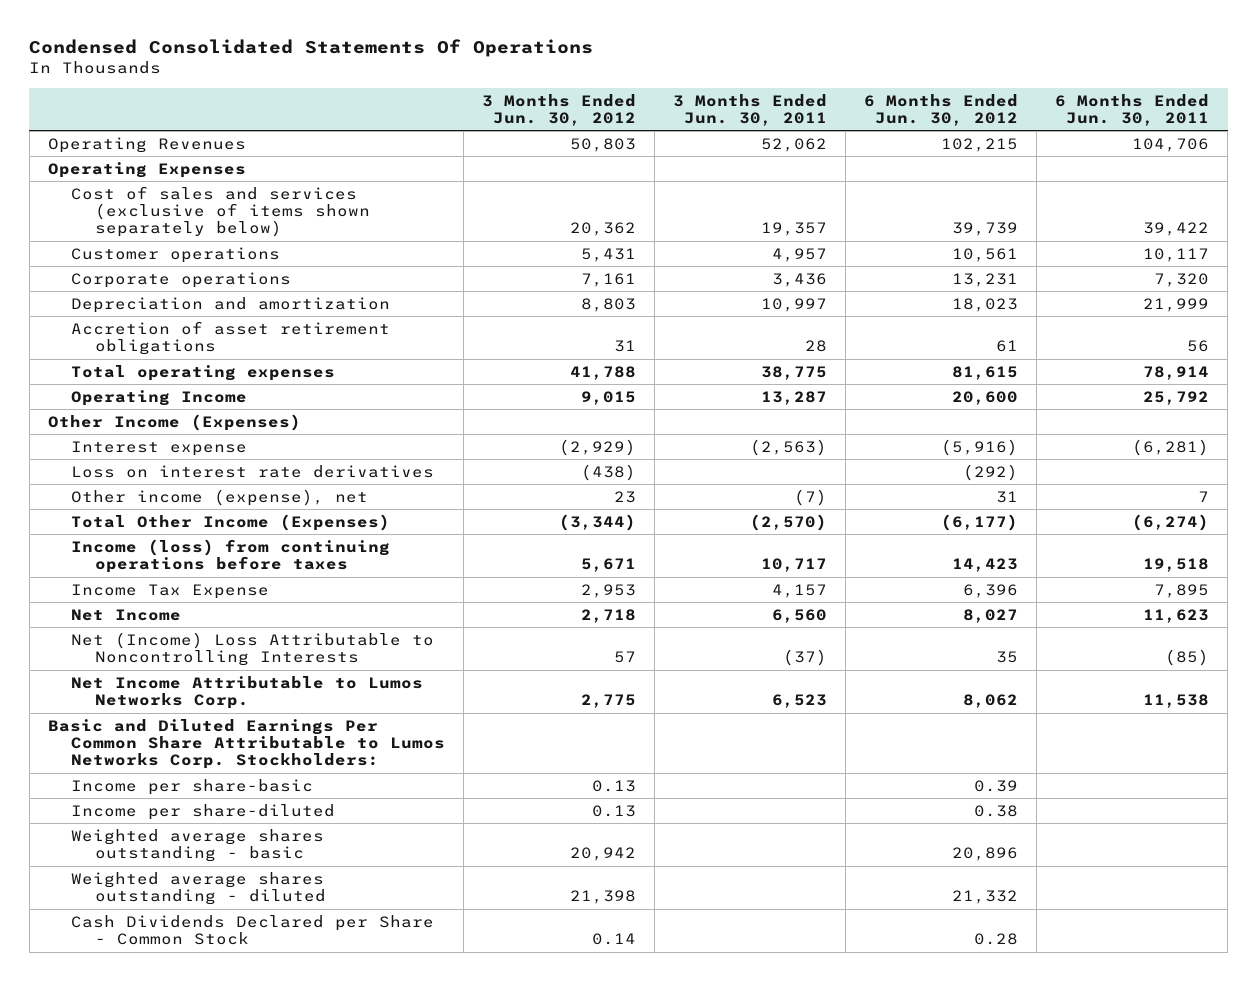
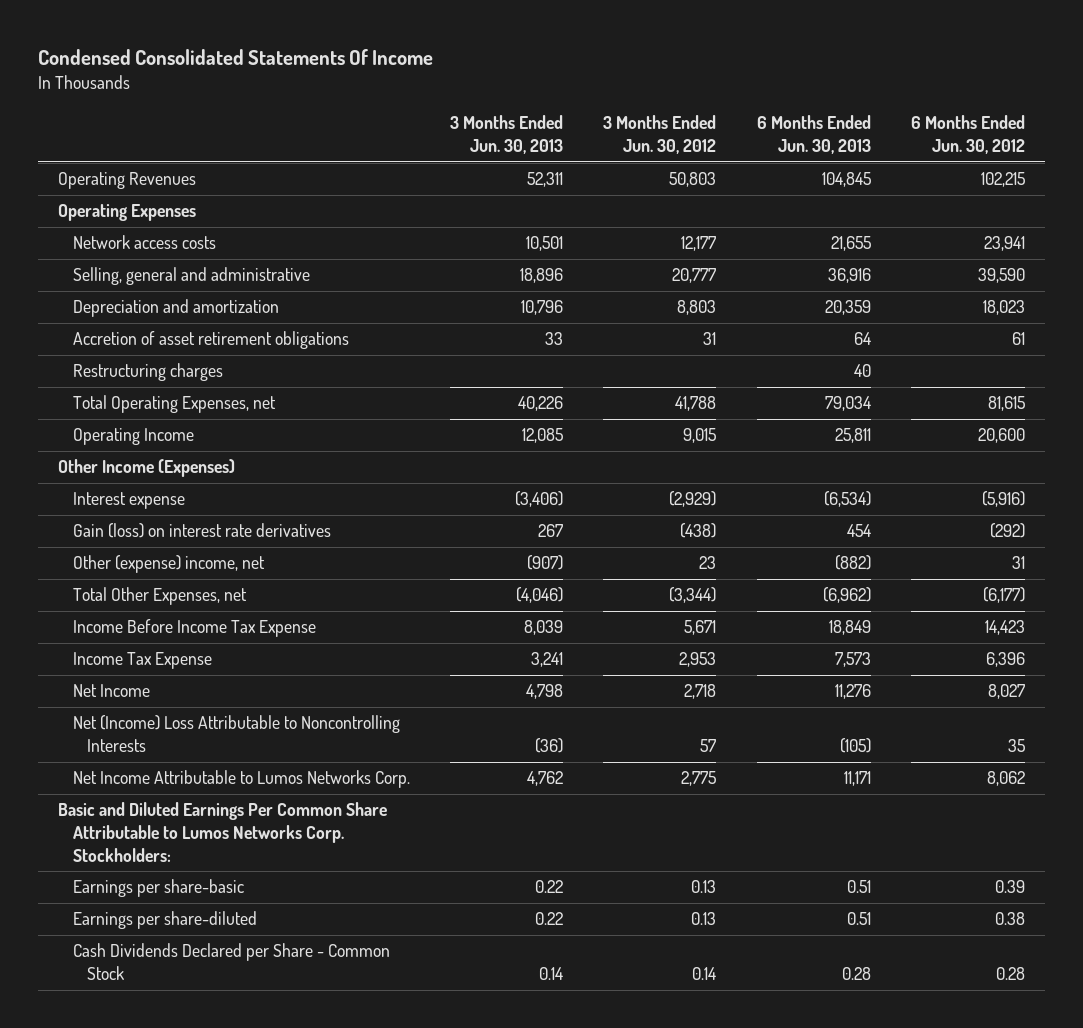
[29,38,594,57] Condensed Consolidated Statements Of Operations -> [37,49,433,66] Condensed Consolidated Statements Of Income
[673,93,828,126] 3 Months Ended Jun. 30, 2011 -> none
[1055,93,1210,126] 6 Months Ended Jun. 30, 2011 -> none
none -> [450,115,564,155] 3 Months Ended Jun. 30, 2013
none -> [756,115,871,155] 6 Months Ended Jun. 30, 2013
[71,185,370,238] Cost of sales and services (exclusive of items shown separately below) -> none
[71,246,281,263] Customer operations -> none
[71,271,292,288] Corporate operations -> none
none -> [72,235,216,250] Network access costs
none -> [72,267,310,286] Selling, general and administrative
none -> [72,363,223,382] Restructuring charges
[71,364,336,381] Total operating expenses -> [72,395,276,414] Total Operating Expenses, net
[71,464,435,478] Loss on interest rate derivatives -> [72,523,331,539] Gain (loss) on interest rate derivatives
[71,488,369,506] Other income (expense), net -> [72,555,265,574] Other (expense) income, net
[71,513,391,531] Total Other Income (Expenses) -> [72,587,247,606] Total Other Expenses, net
[71,538,391,574] Income (loss) from continuing operations before taxes -> [72,619,316,638] Income Before Income Tax Expense
[71,828,325,863] Weighted average shares outstanding - basic -> none
[71,871,326,906] Weighted average shares outstanding - diluted -> none
[71,778,314,795] Income per share-basic -> [72,879,244,898] Earnings per share-basic
[71,803,336,820] Income per share-diluted -> [72,911,257,930] Earnings per share-diluted

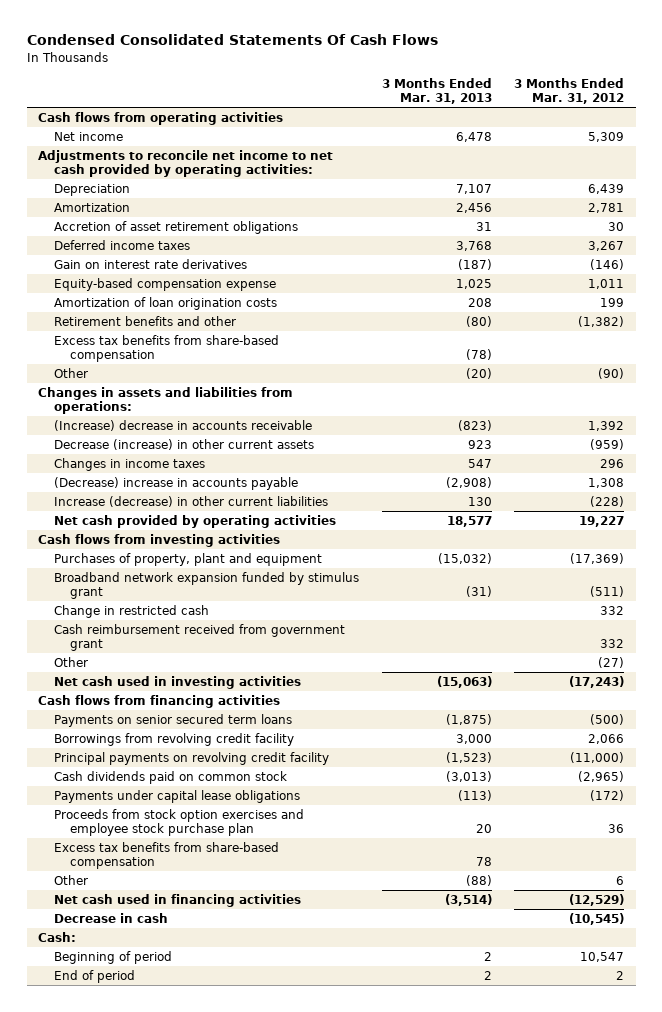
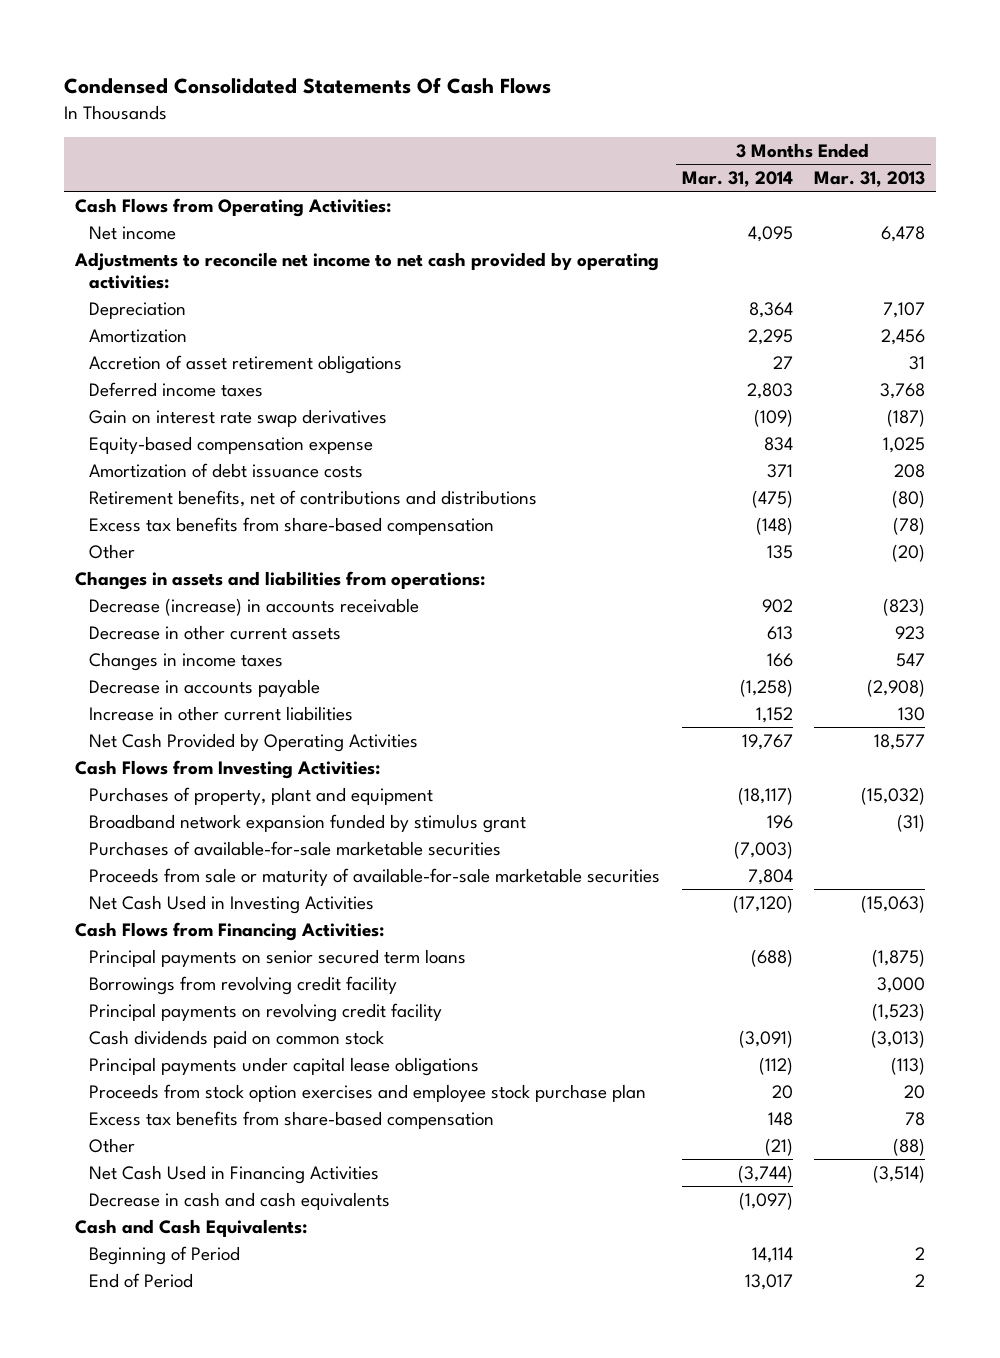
[514,77,625,105] 3 Months Ended Mar. 31, 2012 -> none
none -> [681,171,793,188] Mar. 31, 2014
[38,111,284,125] Cash flows from operating activities -> [74,197,391,217] Cash Flows from Operating Activities:
[54,258,248,269] Gain on interest rate derivatives -> [88,408,387,427] Gain on interest rate swap derivatives
[54,315,237,326] Retirement benefits and other -> none
[54,296,278,310] Amortization of loan origination costs -> [88,462,363,478] Amortization of debt issuance costs
none -> [88,489,537,507] Retirement benefits, net of contributions and distributions
[54,419,313,431] (Increase) decrease in accounts receivable -> [88,597,419,616] Decrease (increase) in accounts receivable
[54,438,315,450] Decrease (increase) in other current assets -> [88,624,341,640] Decrease in other current assets
[54,476,299,490] (Decrease) increase in accounts payable -> [88,678,320,697] Decrease in accounts payable
[54,495,329,507] Increase (decrease) in other current liabilities -> [88,705,353,721] Increase in other current liabilities
[54,514,337,528] Net cash provided by operating activities -> [88,732,418,752] Net Cash Provided by Operating Activities
[38,533,281,547] Cash flows from investing activities -> [74,759,380,779] Cash Flows from Investing Activities:
[54,604,210,618] Change in restricted cash -> none
[54,623,346,652] Cash reimbursement received from government grant -> none
[54,656,89,667] Other -> none
none -> [88,840,501,856] Purchases of available-for-sale marketable securities
none -> [88,867,660,886] Proceeds from sale or maturity of available-for-sale marketable securities
[54,675,302,689] Net cash used in investing activities -> [88,894,374,914] Net Cash Used in Investing Activities
[38,694,281,708] Cash flows from financing activities -> [74,921,384,941] Cash Flows from Financing Activities:
[54,713,293,727] Payments on senior secured term loans -> [88,948,466,967] Principal payments on senior secured term loans
[54,789,301,803] Payments under capital lease obligations -> [88,1056,479,1076] Principal payments under capital lease obligations
[54,893,302,907] Net cash used in financing activities -> [88,1164,379,1184] Net Cash Used in Financing Activities
[54,912,169,923] Decrease in cash -> [88,1191,390,1210] Decrease in cash and cash equivalents
[38,931,77,942] Cash: -> [74,1218,307,1237] Cash and Cash Equivalents:
[54,950,173,964] Beginning of period -> [88,1245,240,1265] Beginning of Period
[54,969,136,983] End of period -> [88,1272,193,1288] End of Period

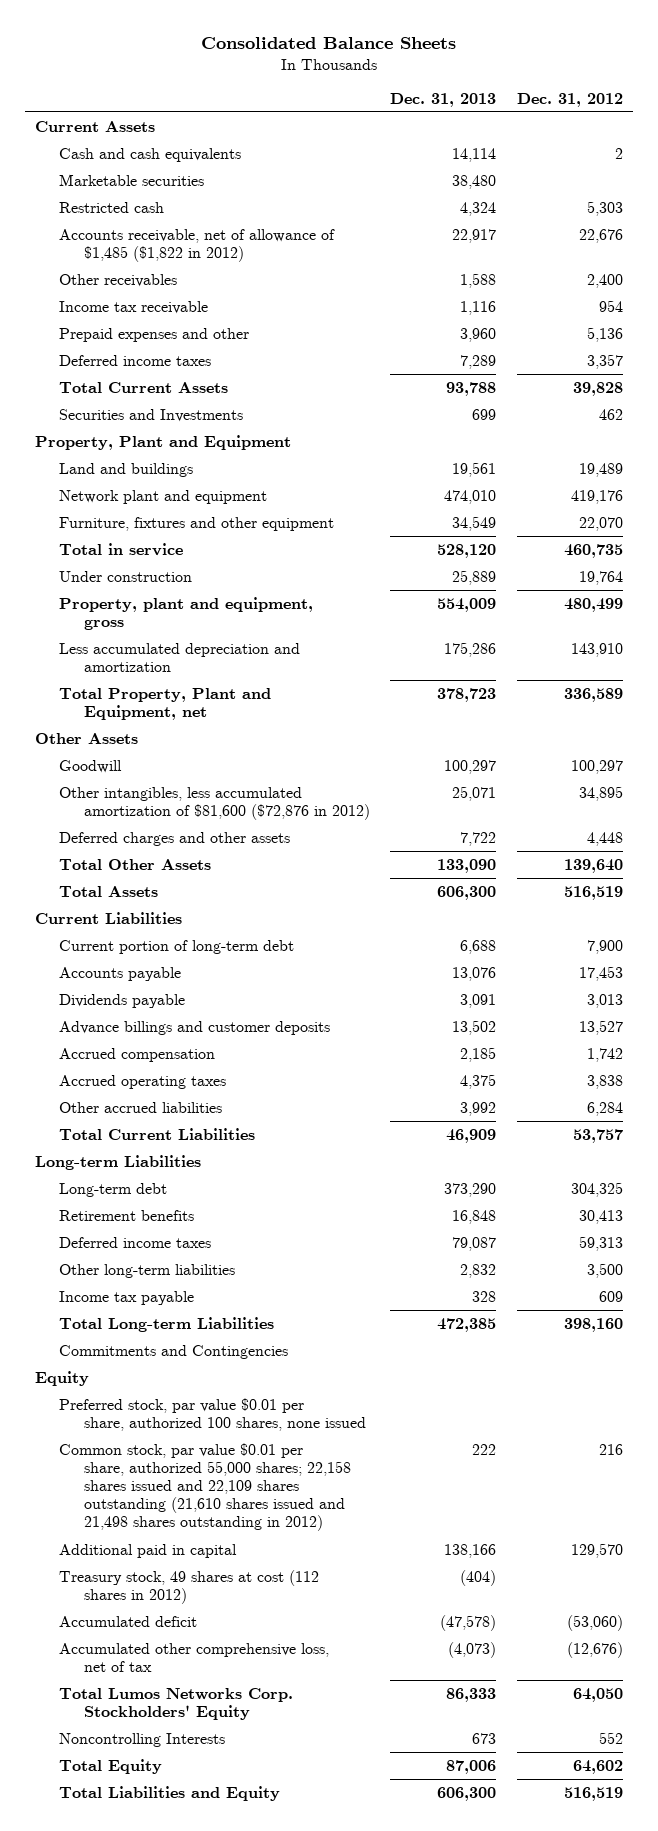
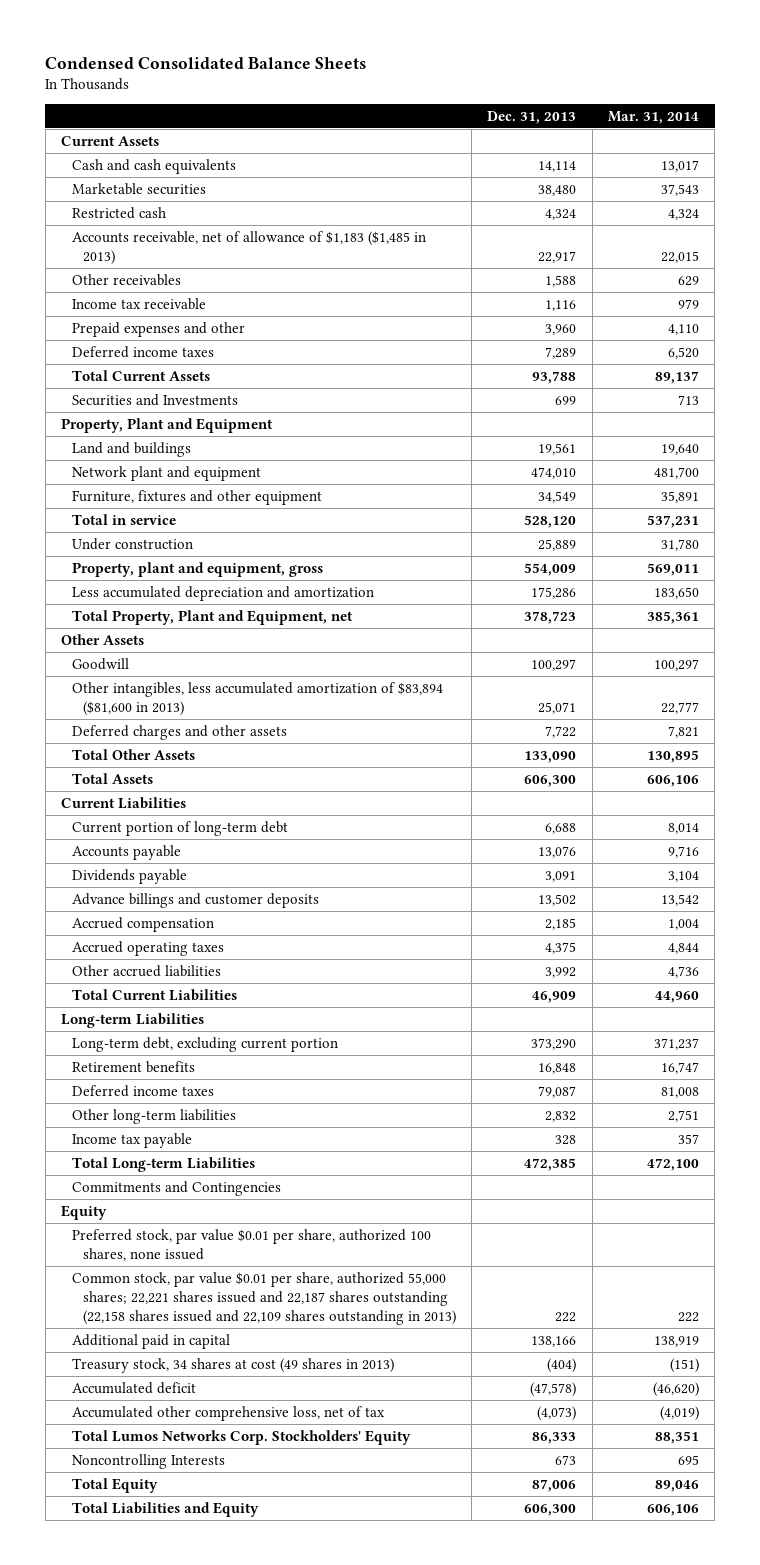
[201,36,457,49] Consolidated Balance Sheets -> [45,56,367,69] Condensed Consolidated Balance Sheets
[516,92,623,107] Dec. 31, 2012 -> none
none -> [608,110,700,124] Mar. 31, 2014
[59,228,336,262] Accounts receivable, net of allowance of $1,485 ($1,822 in 2012) -> [71,230,426,266] Accounts receivable, net of allowance of $1,183 ($1,485 in 2013)
[59,786,370,820] Other intangibles, less accumulated amortization of $81,600 ($72,876 in 2012) -> [71,681,443,717] Other intangibles, less accumulated amortization of $83,894 ($81,600 in 2013)
[59,1182,168,1197] Long-term debt -> [71,1036,338,1052] Long-term debt, excluding current portion
[59,1442,351,1532] Common stock, par value $0.01 per share, authorized 55,000 shares; 22,158 shares issued and 22,109 shares outstanding (21,610 shares issued and 21,498 shares outstanding in 2012) -> [71,1271,456,1326] Common stock, par value $0.01 per share, authorized 55,000 shares; 22,221 shares issued and 22,187 shares outstanding (22,158 shares issued and 22,109 shares outstanding in 2013)
[59,1569,320,1604] Treasury stock, 49 shares at cost (112 shares in 2012) -> [71,1357,394,1373] Treasury stock, 34 shares at cost (49 shares in 2013)

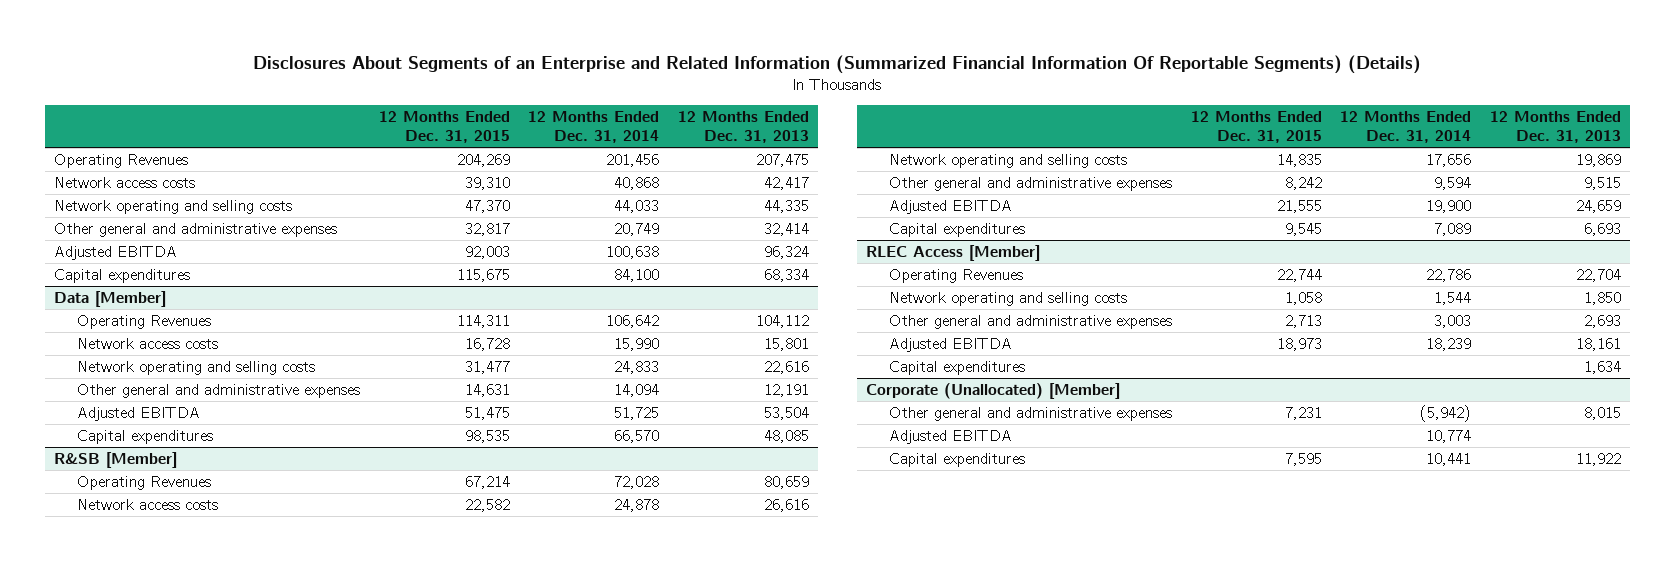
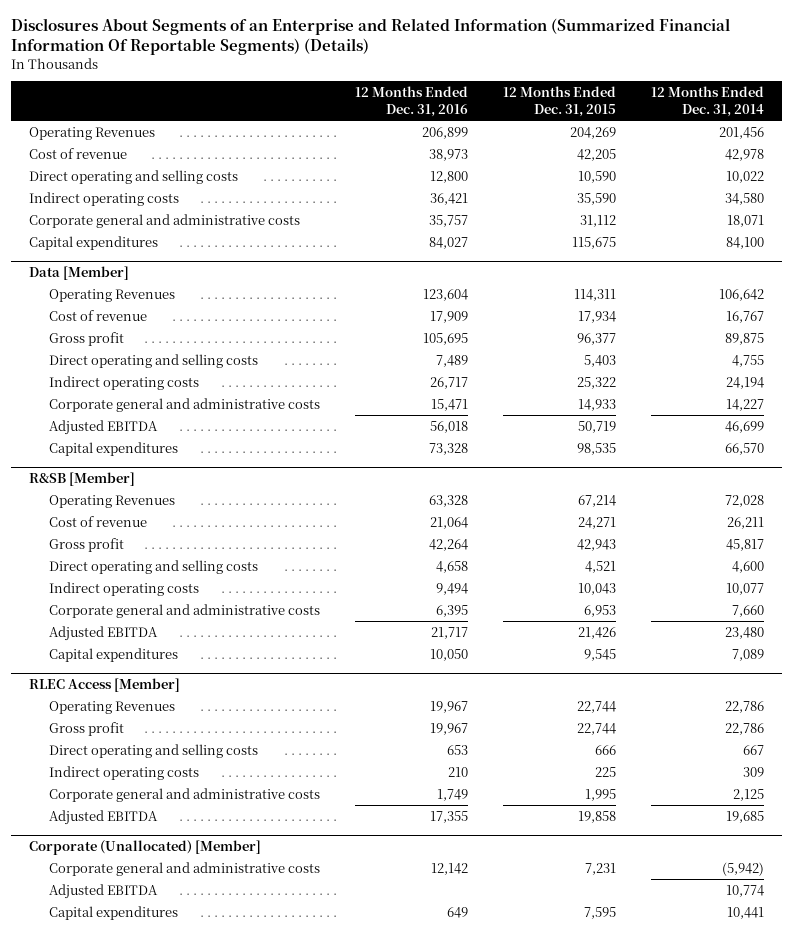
[677,111,809,144] 12 Months Ended Dec. 31, 2013 -> none
none -> [354,86,468,117] 12 Months Ended Dec. 31, 2016
[53,246,177,261] Adjusted EBITDA -> none
[53,177,195,189] Network access costs -> [28,147,127,159] Cost of revenue
[464,177,510,191] 39,310 -> [577,148,617,161] 42,205
[614,177,660,191] 40,868 -> [725,148,765,161] 42,978
[53,200,292,215] Network operating and selling costs -> [28,169,238,184] Direct operating and selling costs
[464,200,510,214] 47,370 -> [578,170,617,183] 10,590
[614,200,660,214] 44,033 -> [726,170,765,183] 10,022
none -> [28,191,179,206] Indirect operating costs
[53,223,337,238] Other general and administrative expenses -> [28,213,300,228] Corporate general and administrative costs
[464,223,510,237] 32,817 -> [580,214,617,227] 31,112
[614,223,660,237] 20,749 -> [727,214,765,227] 18,071
[77,338,219,350] Network access costs -> [48,309,147,321] Cost of revenue
[464,338,510,352] 16,728 -> [578,310,617,323] 17,934
[614,338,660,352] 15,990 -> [726,310,765,323] 16,767
none -> [48,331,124,346] Gross profit
[77,361,316,376] Network operating and selling costs -> [48,353,258,368] Direct operating and selling costs
[464,361,510,375] 31,477 -> [584,354,617,367] 5,403
[614,361,660,375] 24,833 -> [732,354,765,367] 4,755
none -> [48,375,199,390] Indirect operating costs
[77,384,361,399] Other general and administrative expenses -> [48,397,320,412] Corporate general and administrative costs
[464,384,510,398] 14,631 -> [578,398,617,411] 14,933
[614,384,660,398] 14,094 -> [726,398,765,411] 14,227
[464,407,510,421] 51,475 -> [578,420,617,433] 50,719
[614,407,660,421] 51,725 -> [725,420,765,433] 46,699
[77,499,219,511] Network access costs -> [48,515,147,527] Cost of revenue
[464,499,510,513] 22,582 -> [578,516,617,529] 24,271
[614,499,660,513] 24,878 -> [727,516,765,529] 26,211
none -> [48,537,124,552] Gross profit
[889,154,1128,169] Network operating and selling costs -> [48,559,258,574] Direct operating and selling costs
[1276,154,1322,168] 14,835 -> [585,560,617,573] 4,521
[1426,154,1472,168] 17,656 -> [732,560,765,573] 4,600
none -> [48,581,199,596] Indirect operating costs
[889,177,1173,192] Other general and administrative expenses -> [48,603,320,618] Corporate general and administrative costs
[1284,177,1322,191] 8,242 -> [584,604,617,617] 6,953
[1434,177,1472,191] 9,594 -> [732,604,765,617] 7,660
[1276,200,1322,214] 21,555 -> [578,626,617,639] 21,426
[1426,200,1472,214] 19,900 -> [725,626,765,639] 23,480
[889,361,1026,376] Capital expenditures -> none
none -> [48,721,124,736] Gross profit
[889,292,1128,307] Network operating and selling costs -> [48,743,258,758] Direct operating and selling costs
[1284,292,1322,306] 1,058 -> [595,744,617,755] 666
[1434,292,1472,306] 1,544 -> [743,744,765,755] 667
none -> [48,765,199,780] Indirect operating costs
[889,315,1173,330] Other general and administrative expenses -> [48,787,320,802] Corporate general and administrative costs
[1284,315,1322,329] 2,713 -> [585,788,617,801] 1,995
[1434,315,1472,329] 3,003 -> [733,788,765,801] 2,125
[1276,338,1322,352] 18,973 -> [578,810,617,823] 19,858
[1426,338,1472,352] 18,239 -> [726,810,765,823] 19,685
[889,407,1173,422] Other general and administrative expenses -> [48,861,320,876] Corporate general and administrative costs

